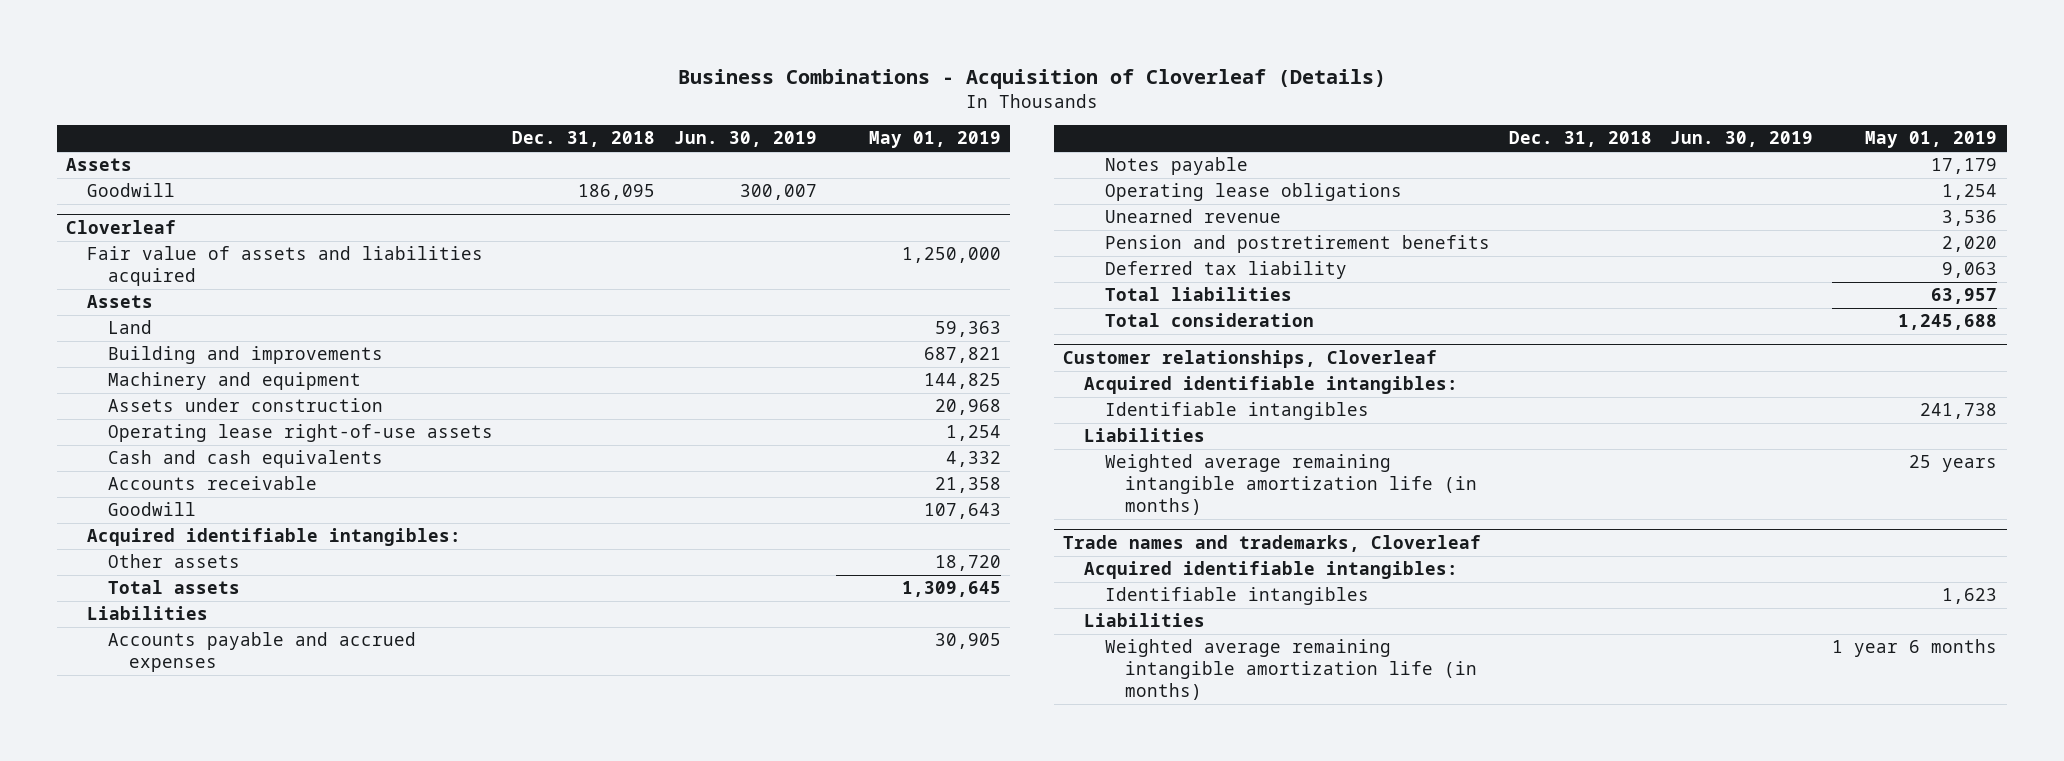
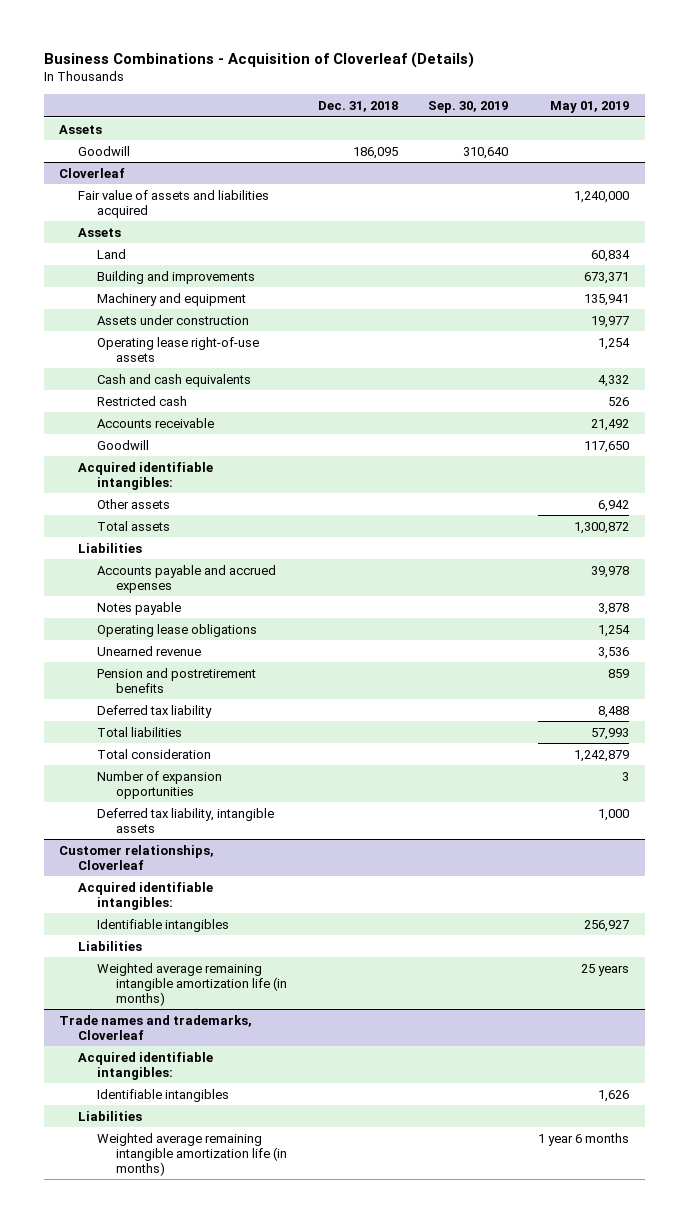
[673,131,817,148] Jun. 30, 2019 -> none
none -> [428,101,509,114] Sep. 30, 2019
[901,247,1001,264] 1,250,000 -> [574,190,630,203] 1,240,000
[934,321,1001,338] 59,363 -> [591,249,631,262] 60,834
[923,347,1001,364] 687,821 -> [584,271,630,284] 673,371
[923,373,1001,390] 144,825 -> [584,293,630,306] 135,941
[934,399,1001,416] 20,968 -> [591,315,630,328] 19,977
none -> [97,395,188,406] Restricted cash
[934,477,1001,494] 21,358 -> [591,418,630,431] 21,492
[923,503,1001,520] 107,643 -> [584,440,630,453] 117,650
[934,555,1001,572] 18,720 -> [598,499,630,512] 6,942
[901,581,1001,598] 1,309,645 -> [574,521,630,534] 1,300,872
[934,633,1001,650] 30,905 -> [591,565,630,578] 39,978
[1931,158,1998,175] 17,179 -> [598,602,630,615] 3,878
[1942,236,1998,253] 2,020 -> [608,668,630,678] 859
[1942,262,1998,279] 9,063 -> [598,705,630,718] 8,488
[1931,288,1998,305] 63,957 -> [591,727,630,740] 57,993
[1898,314,1998,331] 1,245,688 -> [574,749,630,762] 1,242,879
none -> [97,770,223,799] Number of expansion opportunities
none -> [97,807,275,833] Deferred tax liability, intangible assets
[1920,403,1998,420] 241,738 -> [584,919,630,932] 256,927
[1942,588,1998,605] 1,623 -> [598,1089,630,1102] 1,626

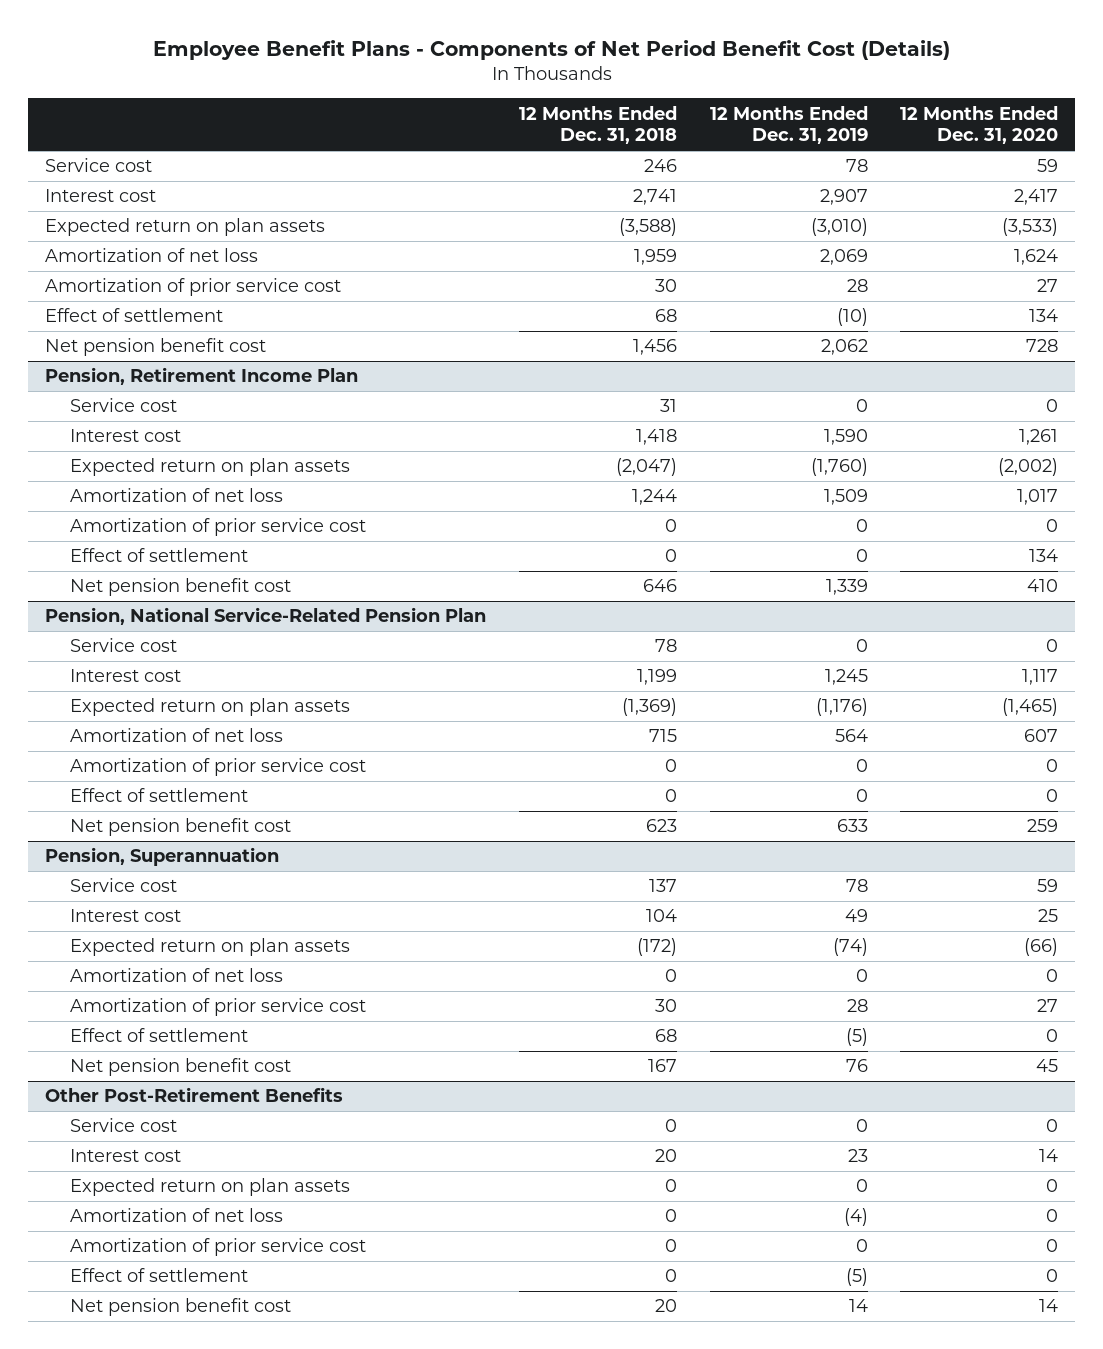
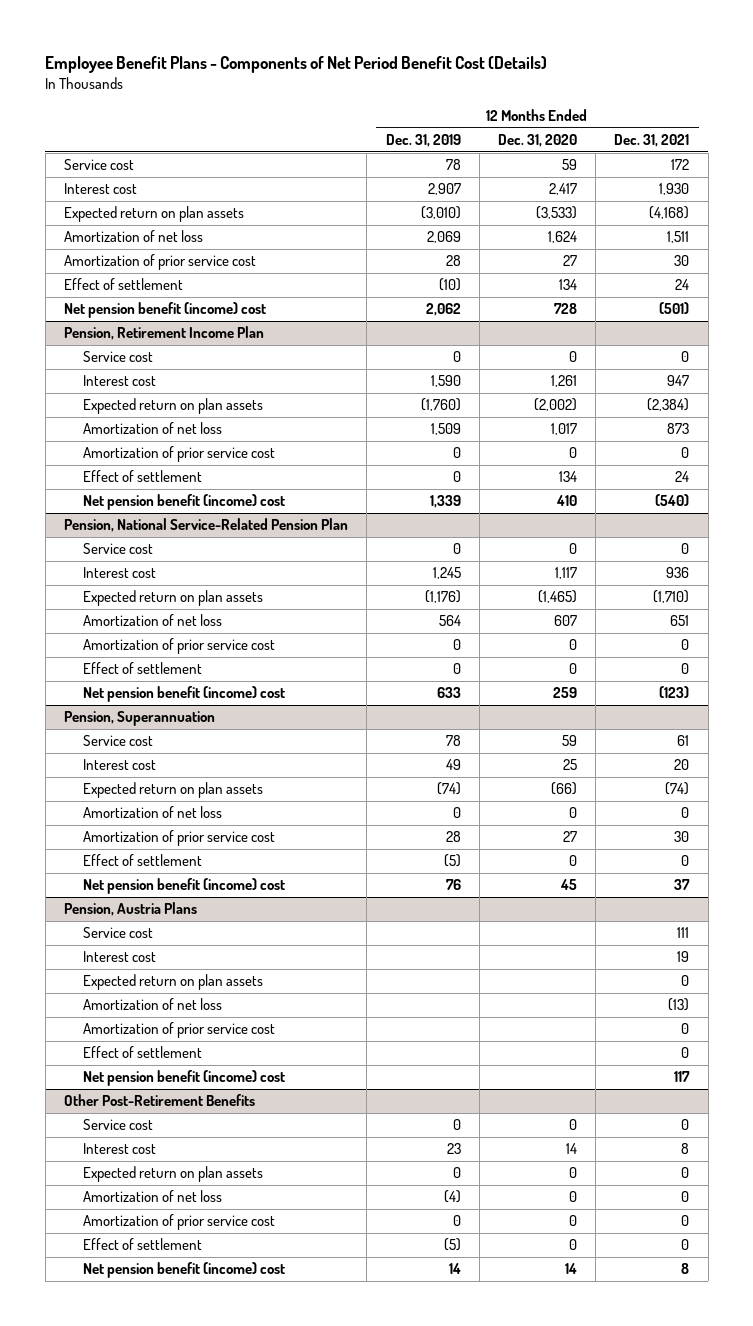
[518,105,677,145] 12 Months Ended Dec. 31, 2018 -> none
none -> [614,134,690,148] Dec. 31, 2021
[44,338,266,357] Net pension benefit cost -> [64,302,267,319] Net pension benefit (income) cost
[70,578,292,597] Net pension benefit cost -> [82,494,285,511] Net pension benefit (income) cost
[70,818,292,837] Net pension benefit cost -> [82,686,285,703] Net pension benefit (income) cost
[70,1058,292,1077] Net pension benefit cost -> [82,878,285,895] Net pension benefit (income) cost
none -> [64,902,198,917] Pension, Austria Plans
none -> [82,927,153,939] Service cost
none -> [82,951,156,963] Interest cost
none -> [82,974,263,991] Expected return on plan assets
none -> [82,998,222,1011] Amortization of net loss
none -> [82,1022,275,1039] Amortization of prior service cost
none -> [82,1046,202,1059] Effect of settlement
none -> [82,1070,285,1087] Net pension benefit (income) cost
[70,1298,292,1317] Net pension benefit cost -> [82,1262,285,1279] Net pension benefit (income) cost

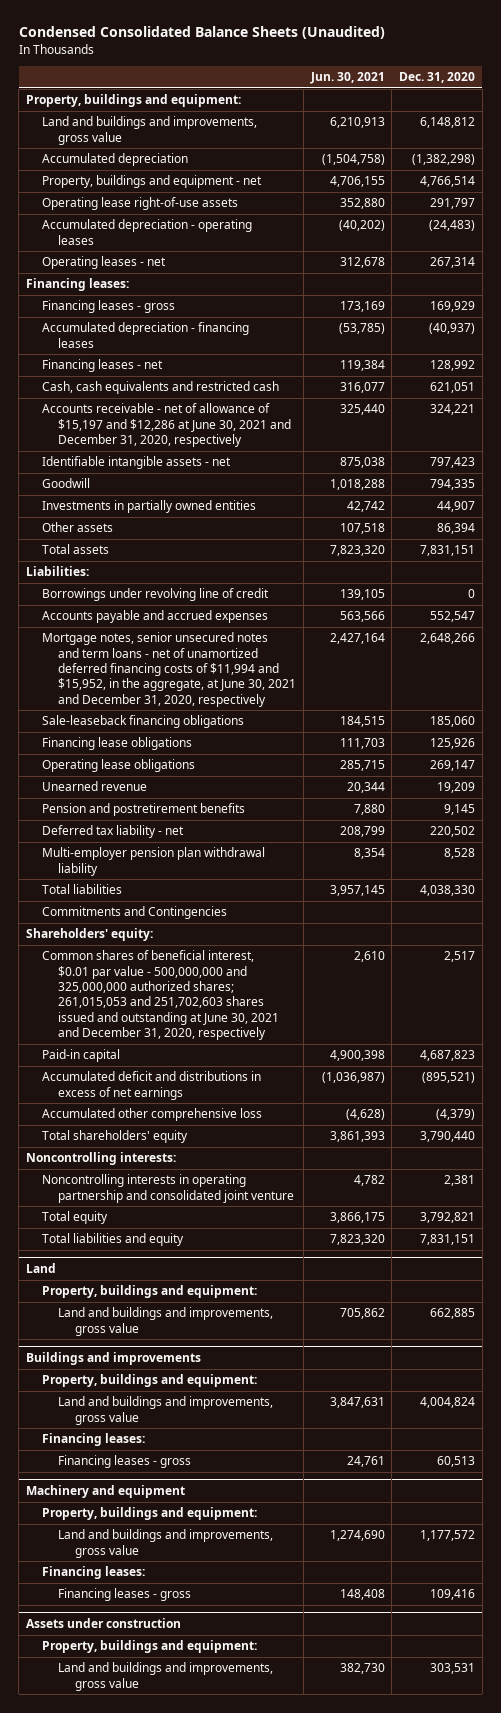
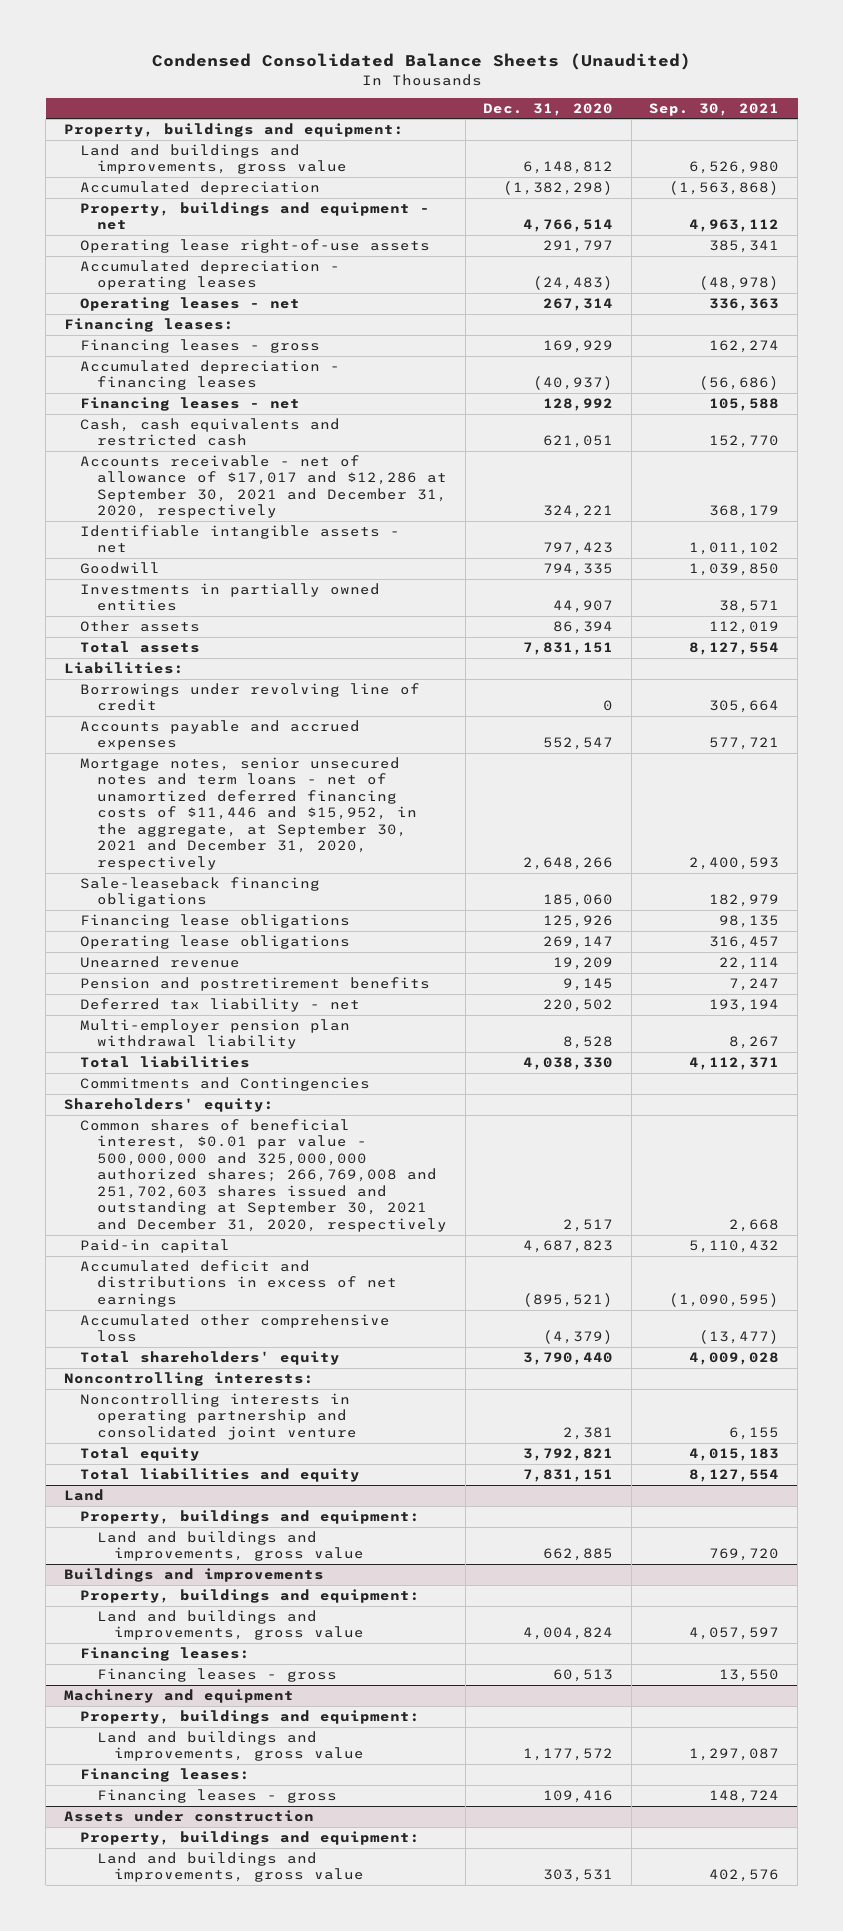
[309,71,385,84] Jun. 30, 2021 -> none
none -> [649,102,780,116] Sep. 30, 2021
[42,403,292,447] Accounts receivable - net of allowance of $15,197 and $12,286 at June 30, 2021 and December 31, 2020, respectively -> [80,454,448,519] Accounts receivable - net of allowance of $17,017 and $12,286 at September 30, 2021 and December 31, 2020, respectively
[42,632,297,707] Mortgage notes, senior unsecured notes and term loans - net of unamortized deferred financing costs of $11,994 and $15,952, in the aggregate, at June 30, 2021 and December 31, 2020, respectively -> [80,756,418,870] Mortgage notes, senior unsecured notes and term loans - net of unamortized deferred financing costs of $11,446 and $15,952, in the aggregate, at September 30, 2021 and December 31, 2020, respectively
[42,950,280,1040] Common shares of beneficial interest, $0.01 par value - 500,000,000 and 325,000,000 authorized shares; 261,015,053 and 251,702,603 shares issued and outstanding at June 30, 2021 and December 31, 2020, respectively -> [80,1118,448,1232] Common shares of beneficial interest, $0.01 par value - 500,000,000 and 325,000,000 authorized shares; 266,769,008 and 251,702,603 shares issued and outstanding at September 30, 2021 and December 31, 2020, respectively

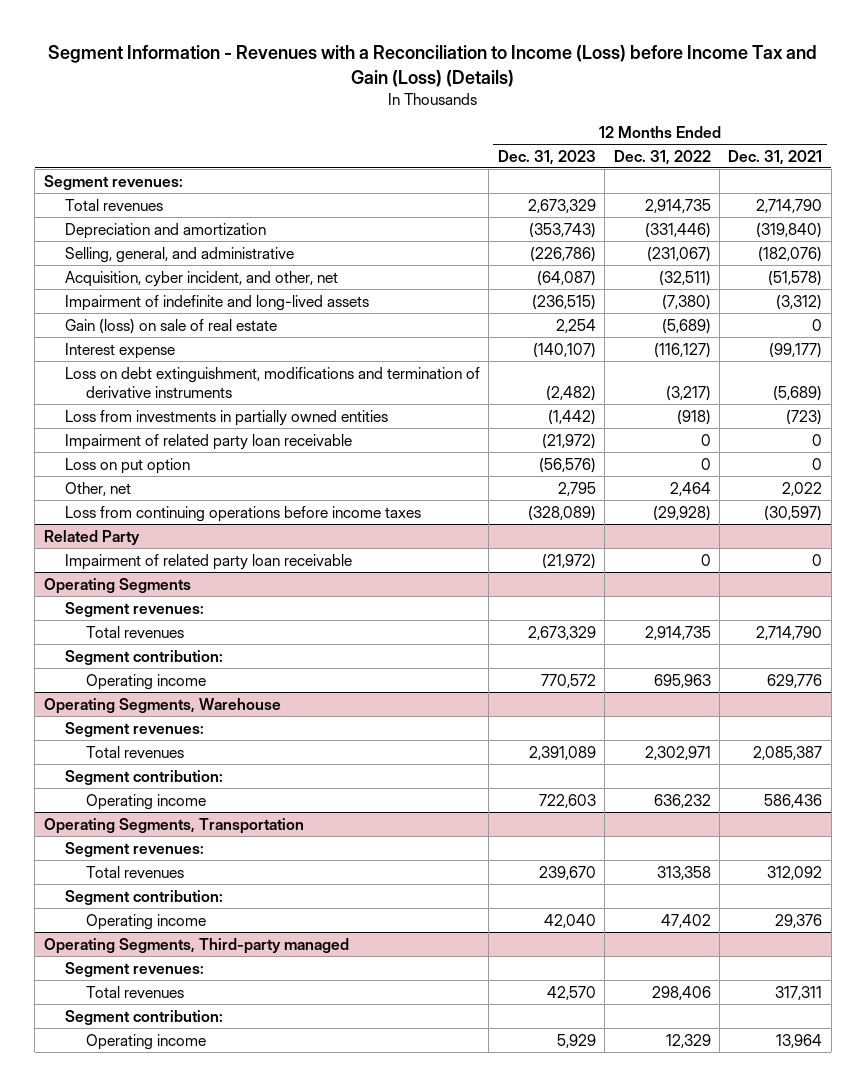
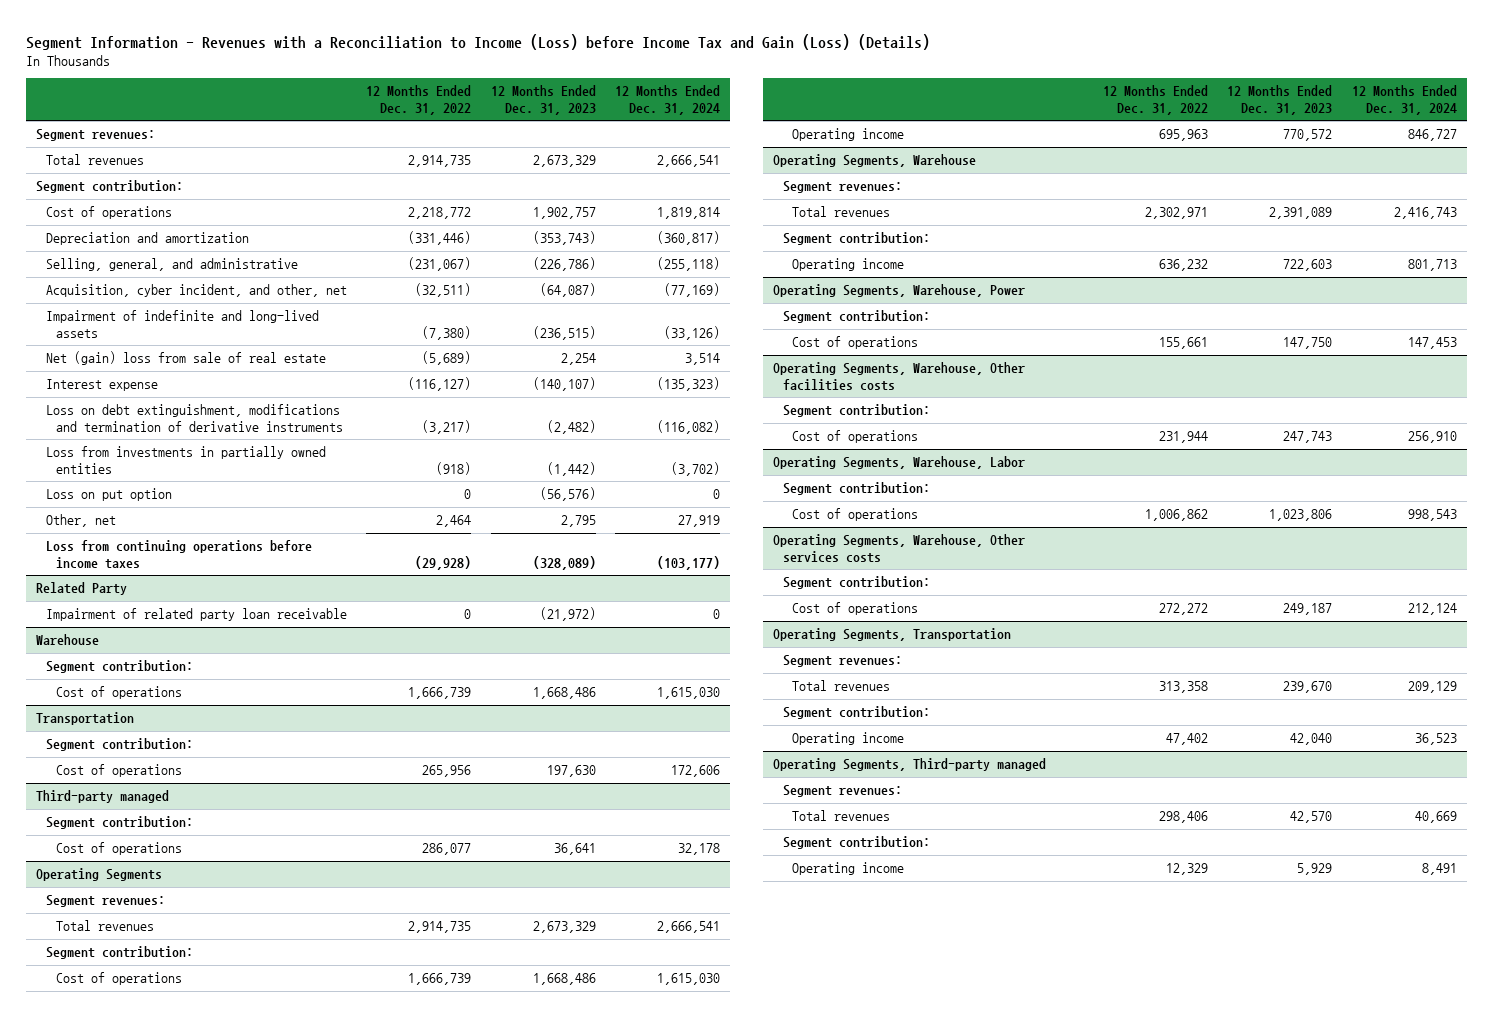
[728,149,823,165] Dec. 31, 2021 -> none
none -> [614,85,720,115] 12 Months Ended Dec. 31, 2024
none -> [35,180,183,194] Segment contribution:
none -> [45,206,172,220] Cost of operations
[65,318,278,334] Gain (loss) on sale of real estate -> [45,351,326,366] Net (gain) loss from sale of real estate
[65,433,353,450] Impairment of related party loan receivable -> none
none -> [35,634,99,646] Warehouse
none -> [45,660,193,674] Segment contribution:
none -> [55,686,182,700] Cost of operations
none -> [35,712,134,726] Transportation
none -> [45,738,193,752] Segment contribution:
none -> [55,764,182,778] Cost of operations
none -> [35,790,169,804] Third-party managed
none -> [45,816,193,830] Segment contribution:
none -> [55,842,182,856] Cost of operations
none -> [55,972,182,986] Cost of operations
none -> [772,284,1025,298] Operating Segments, Warehouse, Power
none -> [782,310,930,324] Segment contribution:
none -> [792,336,919,350] Cost of operations
none -> [772,362,1025,391] Operating Segments, Warehouse, Other facilities costs
none -> [782,404,930,418] Segment contribution:
none -> [792,430,919,444] Cost of operations
none -> [772,456,1025,470] Operating Segments, Warehouse, Labor
none -> [782,482,930,496] Segment contribution:
none -> [792,508,919,522] Cost of operations
none -> [772,534,1025,563] Operating Segments, Warehouse, Other services costs
none -> [782,576,930,590] Segment contribution:
none -> [792,602,919,616] Cost of operations

